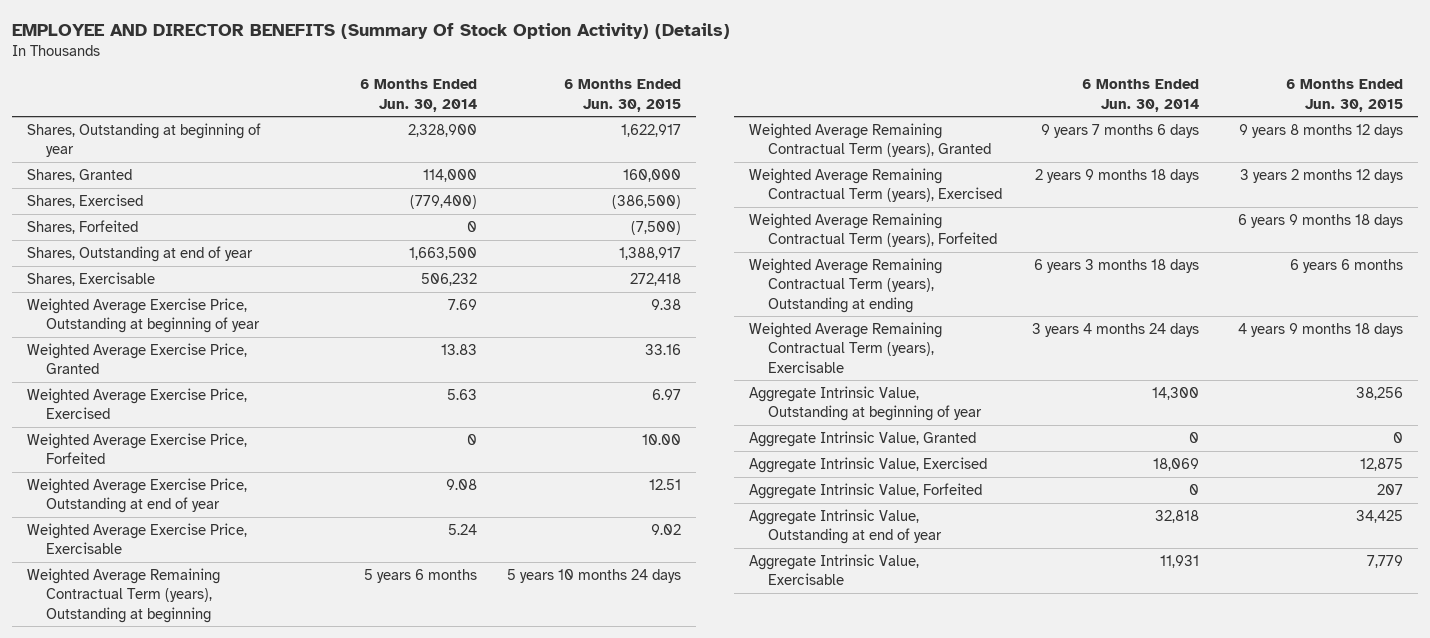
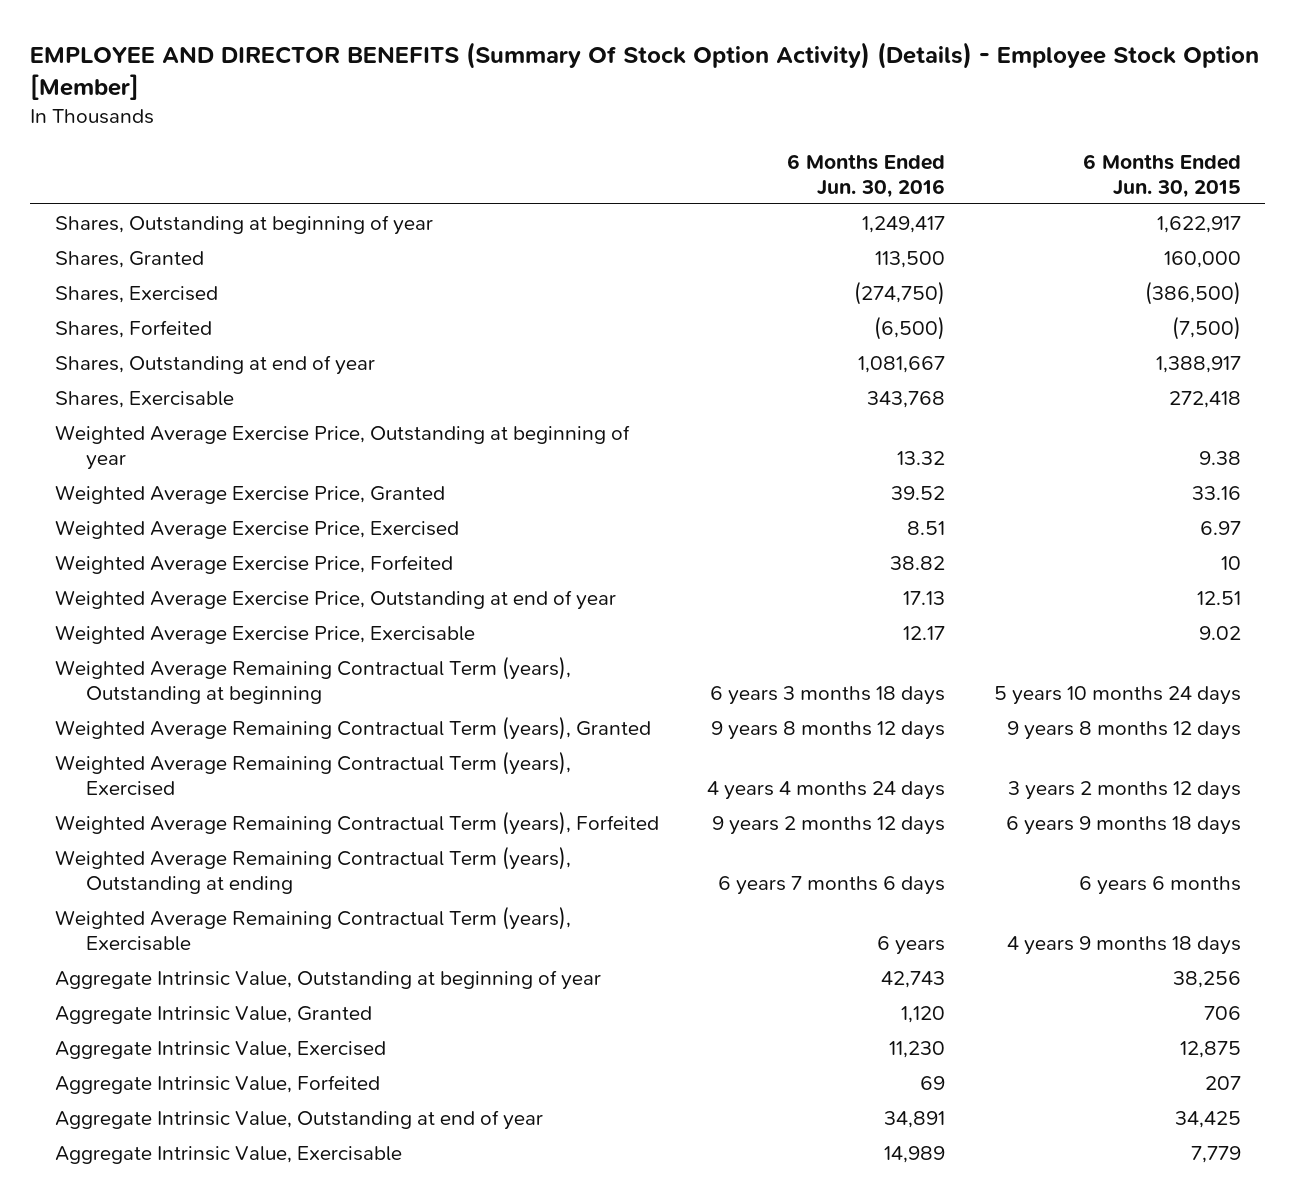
[12,22,731,39] EMPLOYEE AND DIRECTOR BENEFITS (Summary Of Stock Option Activity) (Details) -> [30,41,1260,101] EMPLOYEE AND DIRECTOR BENEFITS (Summary Of Stock Option Activity) (Details) - Employee Stock Option [Member]
[360,79,478,112] 6 Months Ended Jun. 30, 2014 -> none
none -> [787,153,946,198] 6 Months Ended Jun. 30, 2016
[642,433,682,445] 10.00 -> [1220,555,1241,570] 10
[1393,431,1404,443] 0 -> [1203,1005,1241,1020] 706

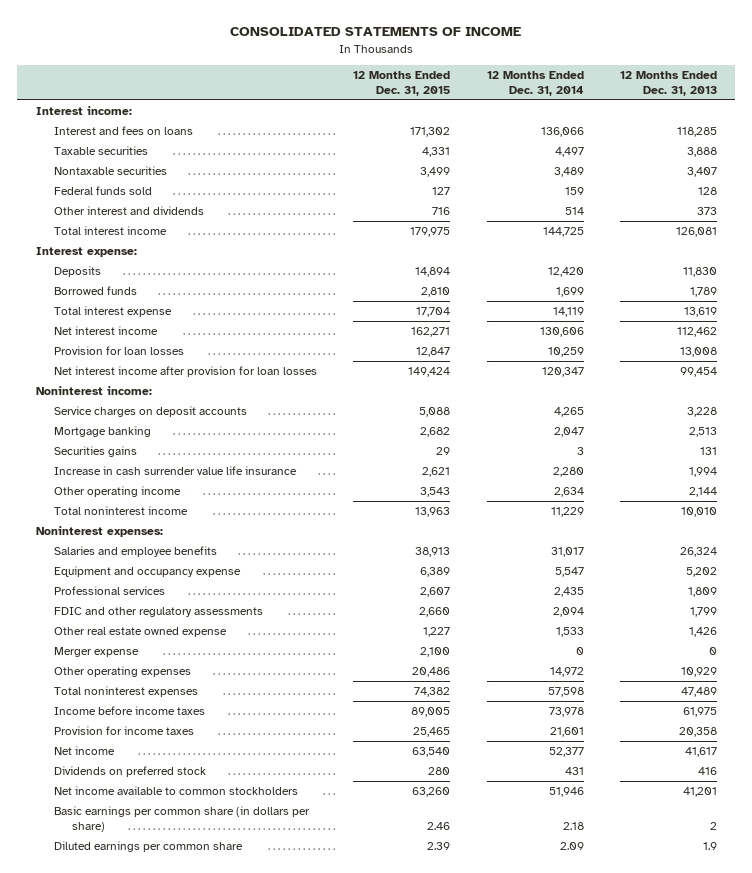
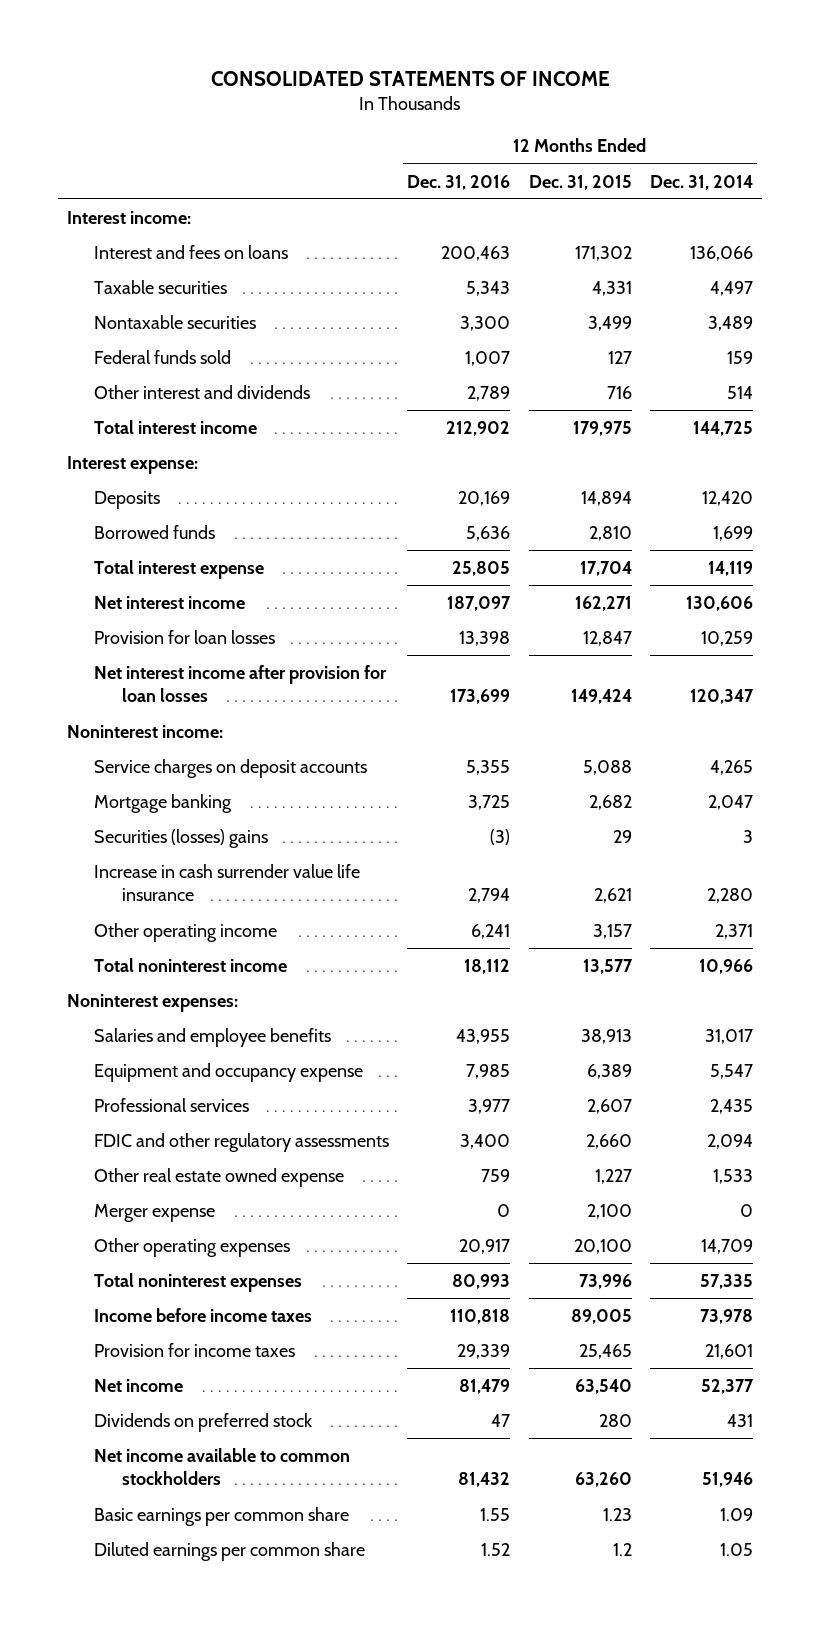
[619,71,717,97] 12 Months Ended Dec. 31, 2013 -> none
none -> [407,174,511,190] Dec. 31, 2016
[53,446,137,458] Securities gains -> [94,828,269,848] Securities (losses) gains
[420,487,451,498] 3,543 -> [592,923,632,939] 3,157
[553,487,584,498] 2,634 -> [714,923,753,939] 2,371
[415,507,451,518] 13,963 -> [582,958,633,974] 13,577
[550,507,584,518] 11,229 -> [698,958,753,974] 10,966
[412,667,451,678] 20,486 -> [573,1238,632,1254] 20,100
[549,667,584,678] 14,972 -> [700,1238,753,1254] 14,709
[414,687,451,698] 74,382 -> [578,1273,632,1289] 73,996
[547,687,584,698] 57,598 -> [699,1273,753,1289] 57,335
[53,806,310,833] Basic earnings per common share (in dollars per share) -> [94,1506,350,1526] Basic earnings per common share
[427,822,451,831] 2.46 -> [602,1507,632,1521] 1.23
[562,822,584,831] 2.18 -> [719,1507,753,1521] 1.09
[427,842,451,851] 2.39 -> [612,1542,632,1556] 1.2
[559,842,584,851] 2.09 -> [719,1542,753,1556] 1.05

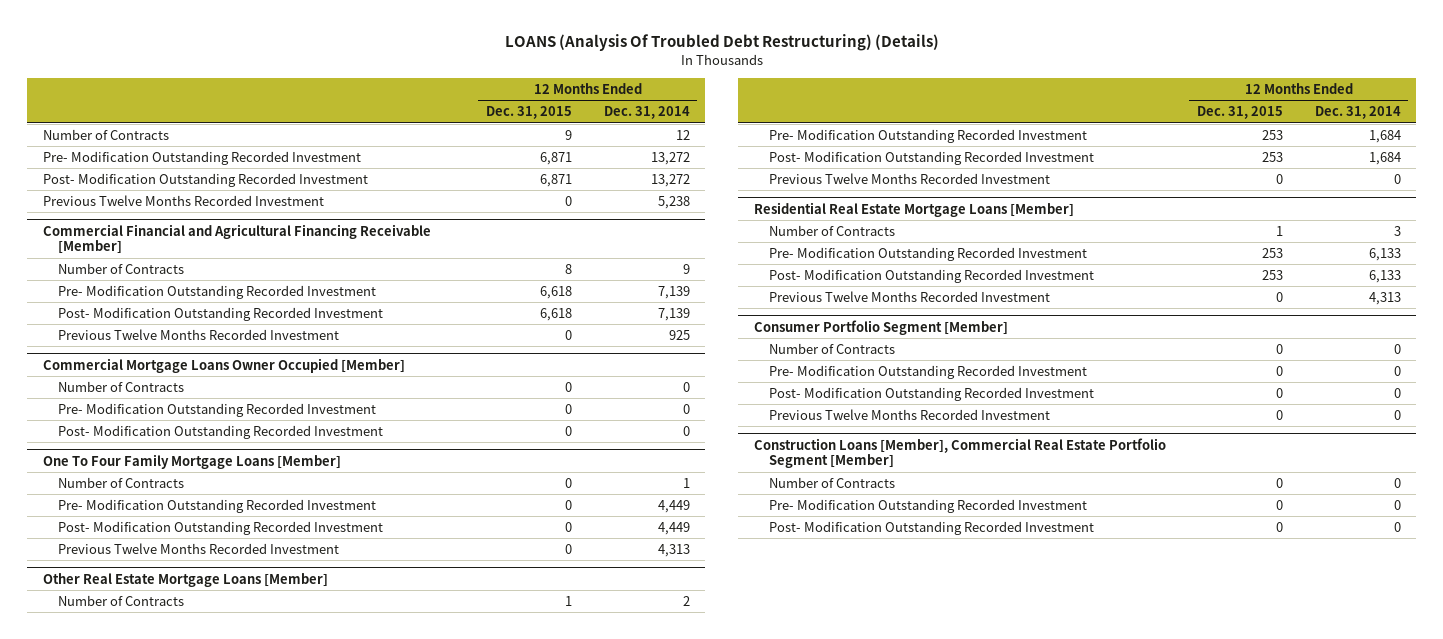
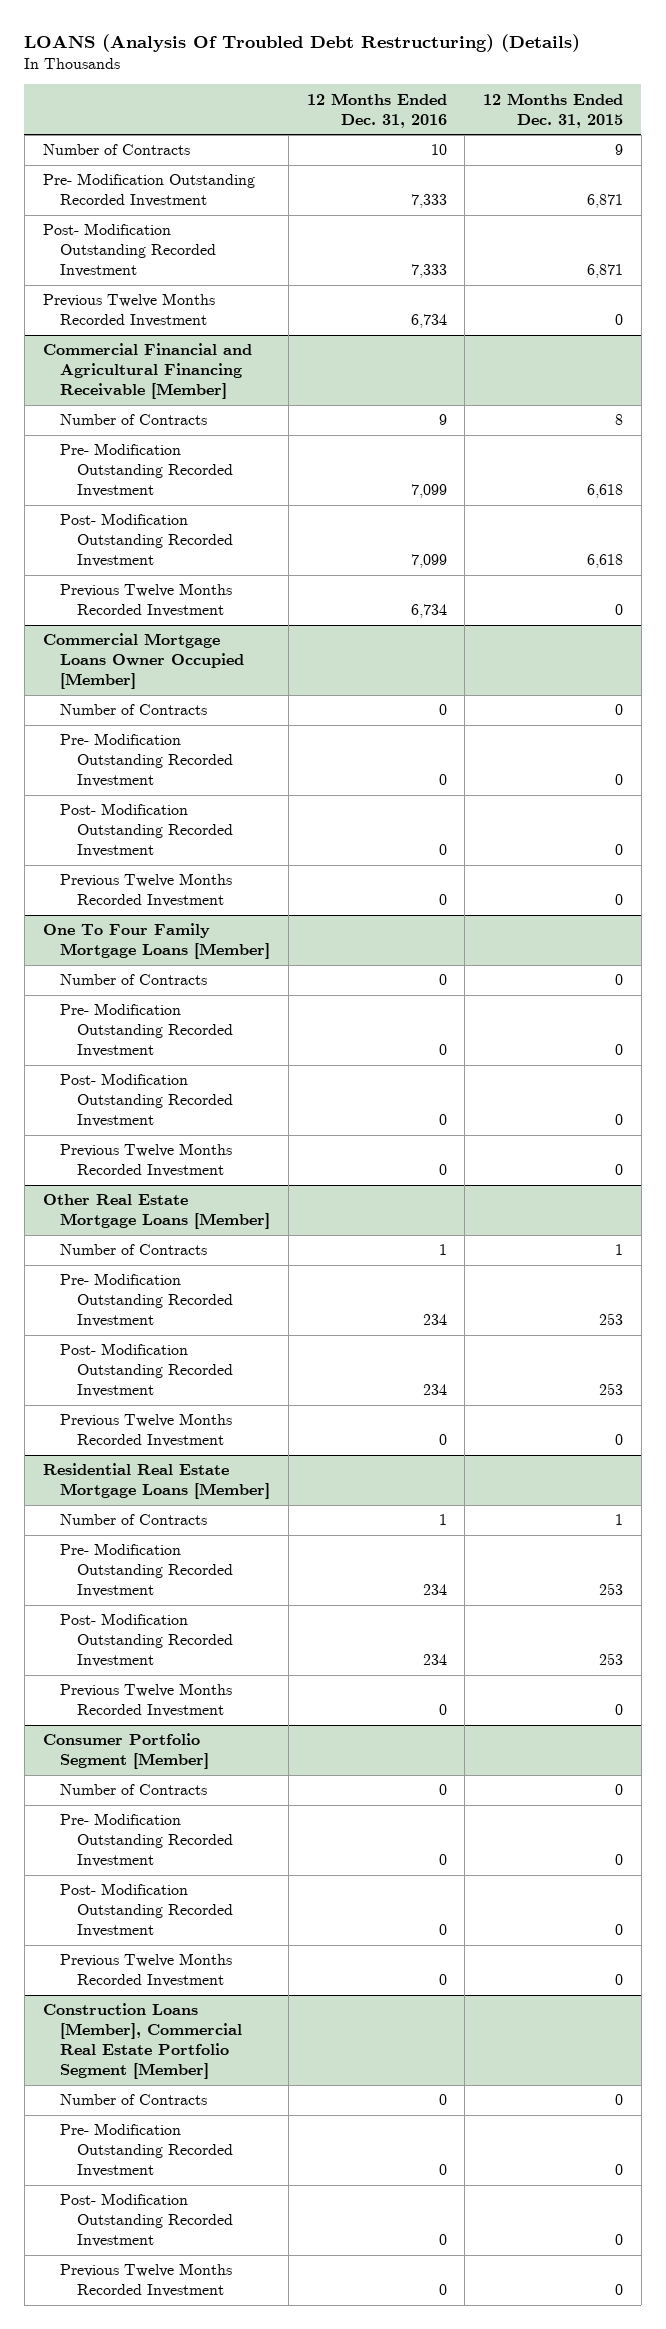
[603,106,690,120] Dec. 31, 2014 -> none
none -> [306,92,447,128] 12 Months Ended Dec. 31, 2016
none -> [60,873,233,908] Previous Twelve Months Recorded Investment
none -> [60,2263,233,2298] Previous Twelve Months Recorded Investment

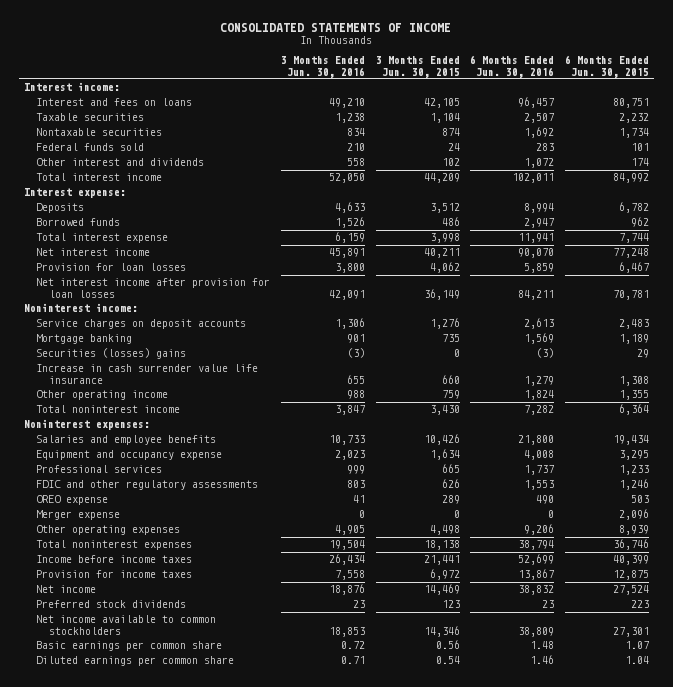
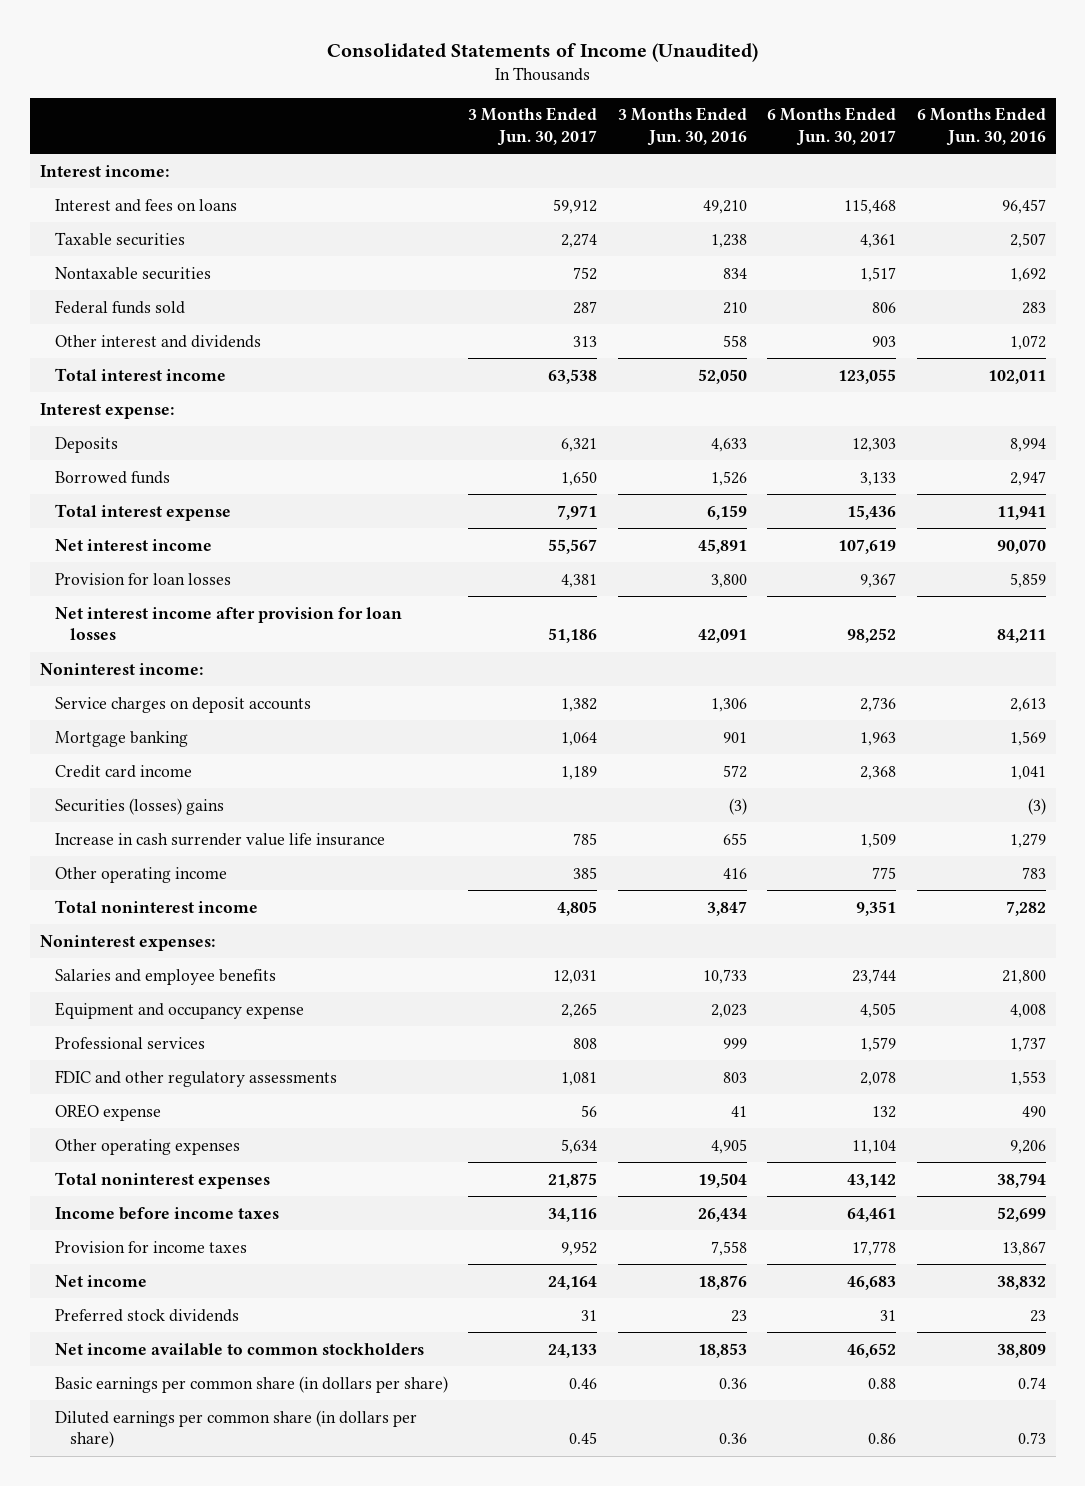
[220,23,452,33] CONSOLIDATED STATEMENTS OF INCOME -> [326,42,758,62] Consolidated Statements of Income (Unaudited)
[375,56,460,78] 3 Months Ended Jun. 30, 2015 -> none
[564,55,649,78] 6 Months Ended Jun. 30, 2015 -> none
none -> [468,107,598,146] 3 Months Ended Jun. 30, 2017
none -> [767,107,897,146] 6 Months Ended Jun. 30, 2017
none -> [54,764,192,778] Credit card income
[346,390,365,400] 988 -> [722,867,747,879] 416
[524,390,555,401] 1,824 -> [1021,866,1046,879] 783
[36,510,121,521] Merger expense -> none
[36,641,223,652] Basic earnings per common share -> [54,1375,448,1393] Basic earnings per common share (in dollars per share)
[340,641,365,650] 0.72 -> [718,1377,747,1389] 0.36
[530,641,555,650] 1.48 -> [1017,1376,1046,1389] 0.74
[36,656,235,667] Diluted earnings per common share -> [54,1409,417,1449] Diluted earnings per common share (in dollars per share)
[340,656,365,665] 0.71 -> [718,1433,747,1445] 0.36
[530,655,555,665] 1.46 -> [1017,1432,1046,1445] 0.73

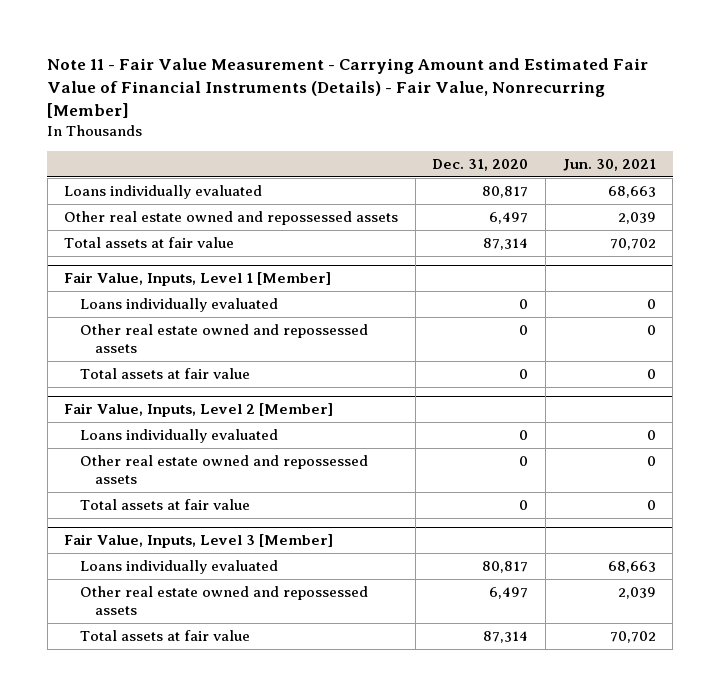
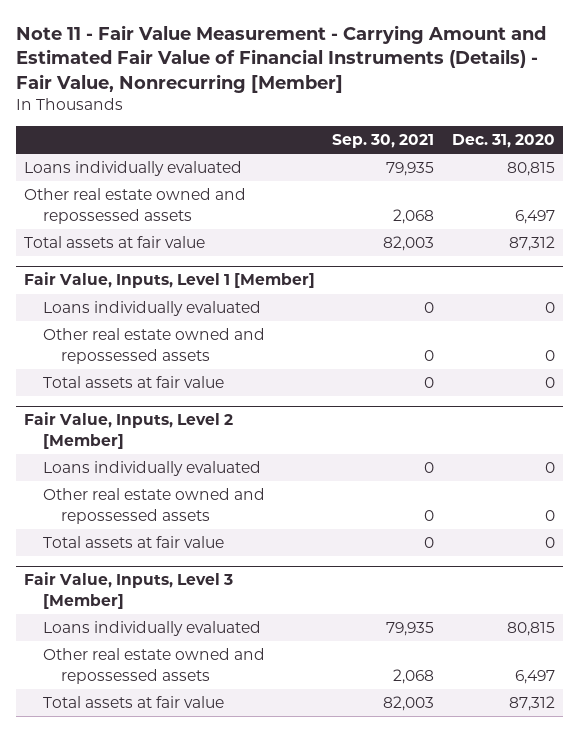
[562,158,656,171] Jun. 30, 2021 -> none
none -> [332,133,435,148] Sep. 30, 2021
[482,186,529,199] 80,817 -> [506,162,555,177] 80,815
[483,238,529,251] 87,314 -> [508,236,555,252] 87,312
[482,561,529,574] 80,817 -> [506,622,555,637] 80,815
[483,631,529,644] 87,314 -> [508,696,555,712] 87,312

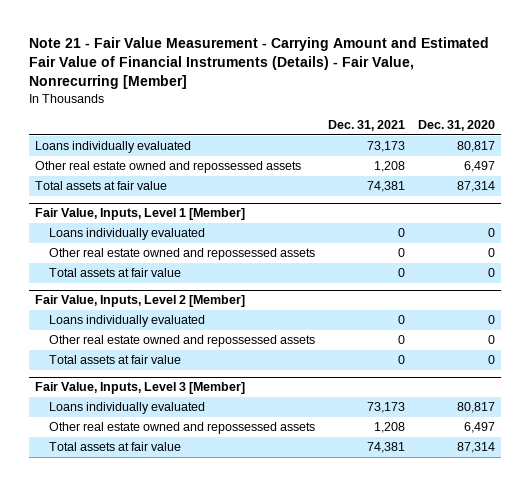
[15,25,546,93] Note 11 - Fair Value Measurement - Carrying Amount and Estimated Fair Value of Financial Instruments (Details) - Fair Value, Nonrecurring [Member] -> [28,36,489,89] Note 21 - Fair Value Measurement - Carrying Amount and Estimated Fair Value of Financial Instruments (Details) - Fair Value, Nonrecurring [Member]
[332,133,435,148] Sep. 30, 2021 -> none
none -> [327,119,405,131] Dec. 31, 2021
[506,162,555,177] 80,815 -> [456,141,495,153] 80,817
[508,236,555,252] 87,312 -> [456,181,495,193] 87,314
[506,622,555,637] 80,815 -> [456,402,495,414] 80,817
[508,696,555,712] 87,312 -> [456,442,495,454] 87,314

